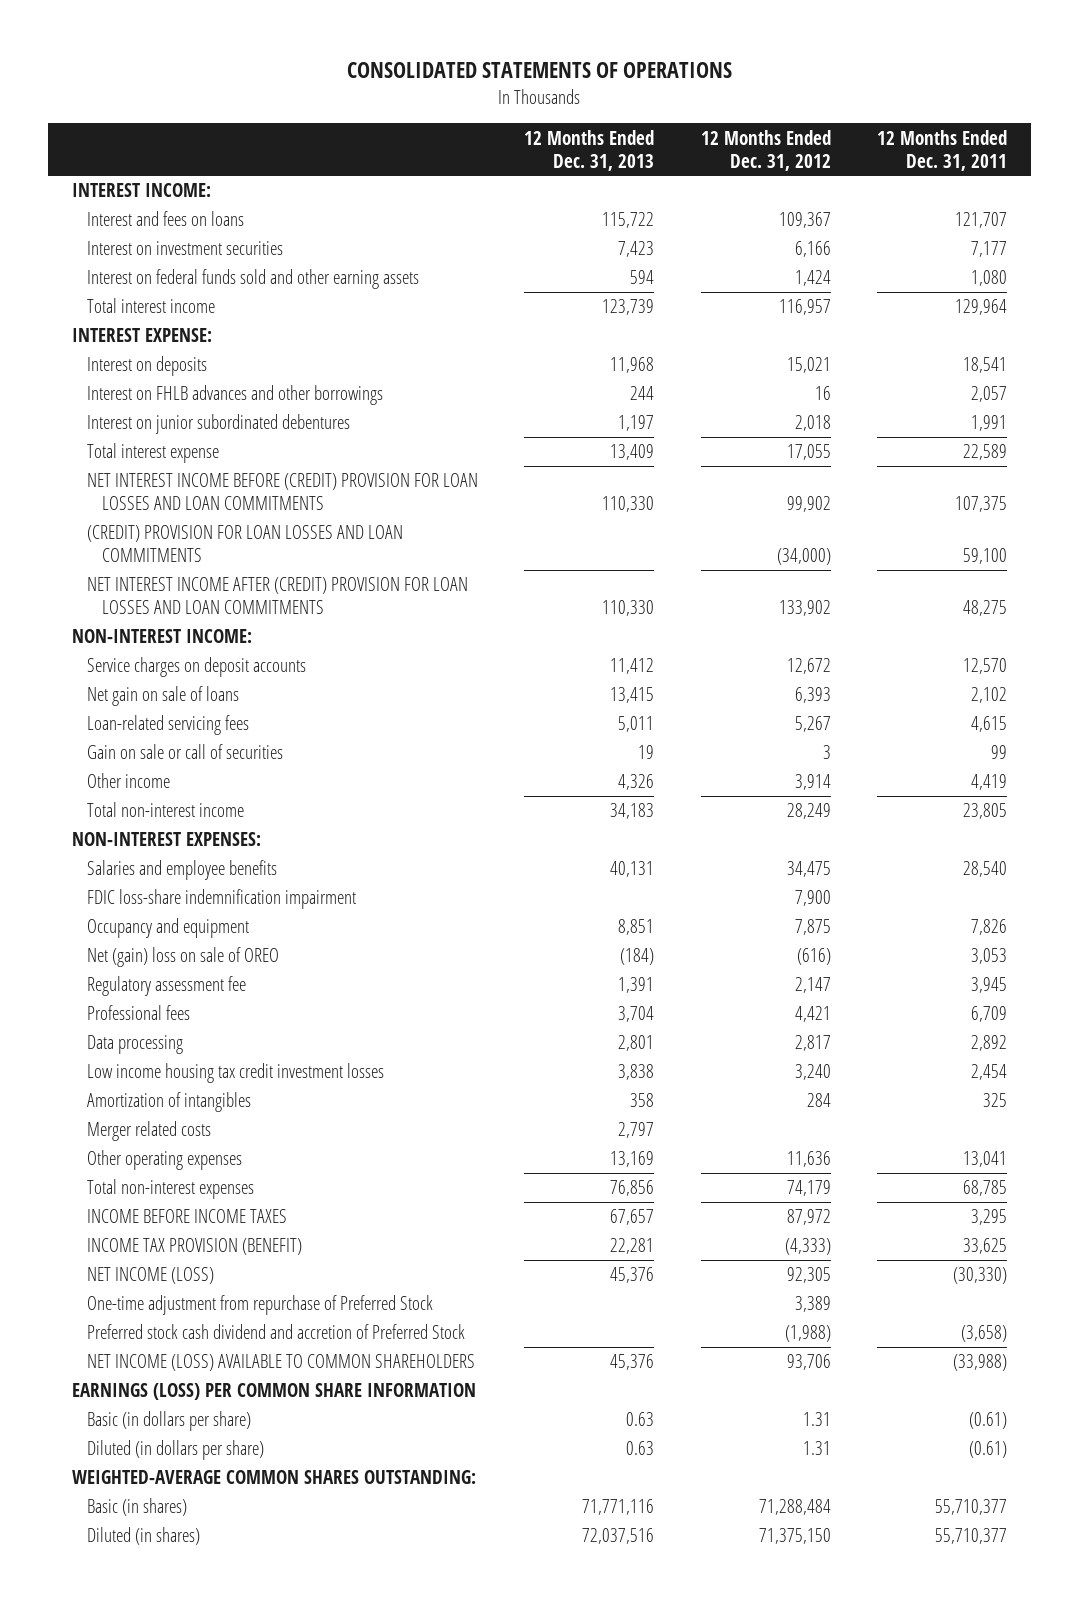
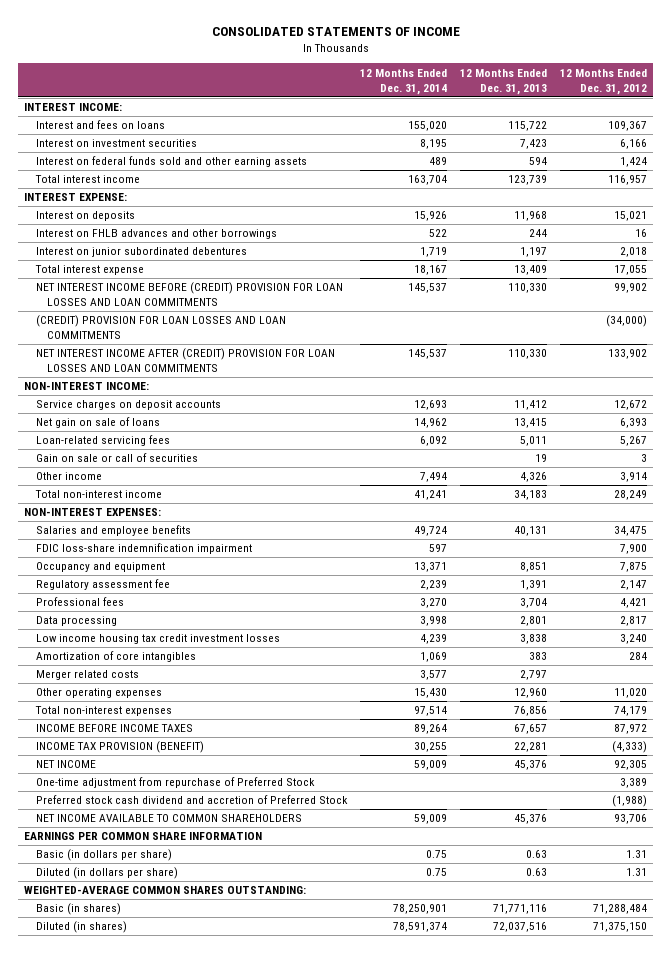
[347,62,733,79] CONSOLIDATED STATEMENTS OF OPERATIONS -> [211,27,460,37] CONSOLIDATED STATEMENTS OF INCOME
[877,129,1008,171] 12 Months Ended Dec. 31, 2011 -> none
none -> [359,68,447,95] 12 Months Ended Dec. 31, 2014
[86,947,279,968] Net (gain) loss on sale of OREO -> none
[86,1092,251,1113] Amortization of intangibles -> [35,651,196,663] Amortization of core intangibles
[630,1093,655,1108] 358 -> [528,652,547,661] 383
[610,1151,655,1168] 13,169 -> [513,688,547,699] 12,960
[786,1151,831,1168] 11,636 -> [613,688,647,699] 11,020
[86,1267,214,1285] NET INCOME (LOSS) -> [35,760,96,769] NET INCOME
[86,1354,475,1372] NET INCOME (LOSS) AVAILABLE TO COMMON SHAREHOLDERS -> [35,814,302,823] NET INCOME AVAILABLE TO COMMON SHAREHOLDERS
[71,1383,476,1401] EARNINGS (LOSS) PER COMMON SHARE INFORMATION -> [24,832,263,841] EARNINGS PER COMMON SHARE INFORMATION

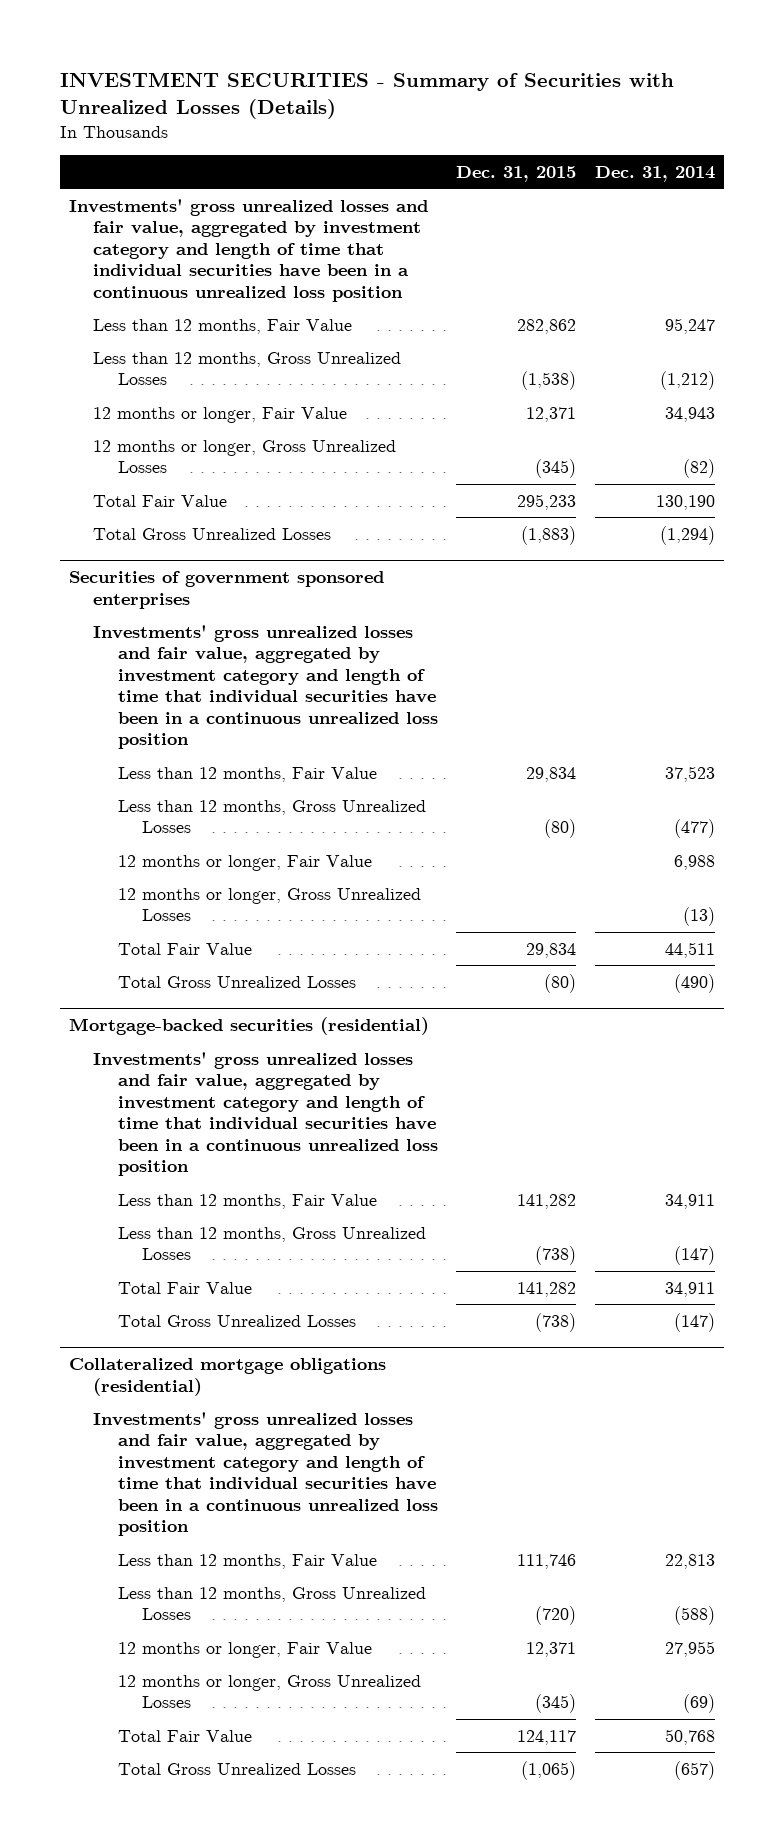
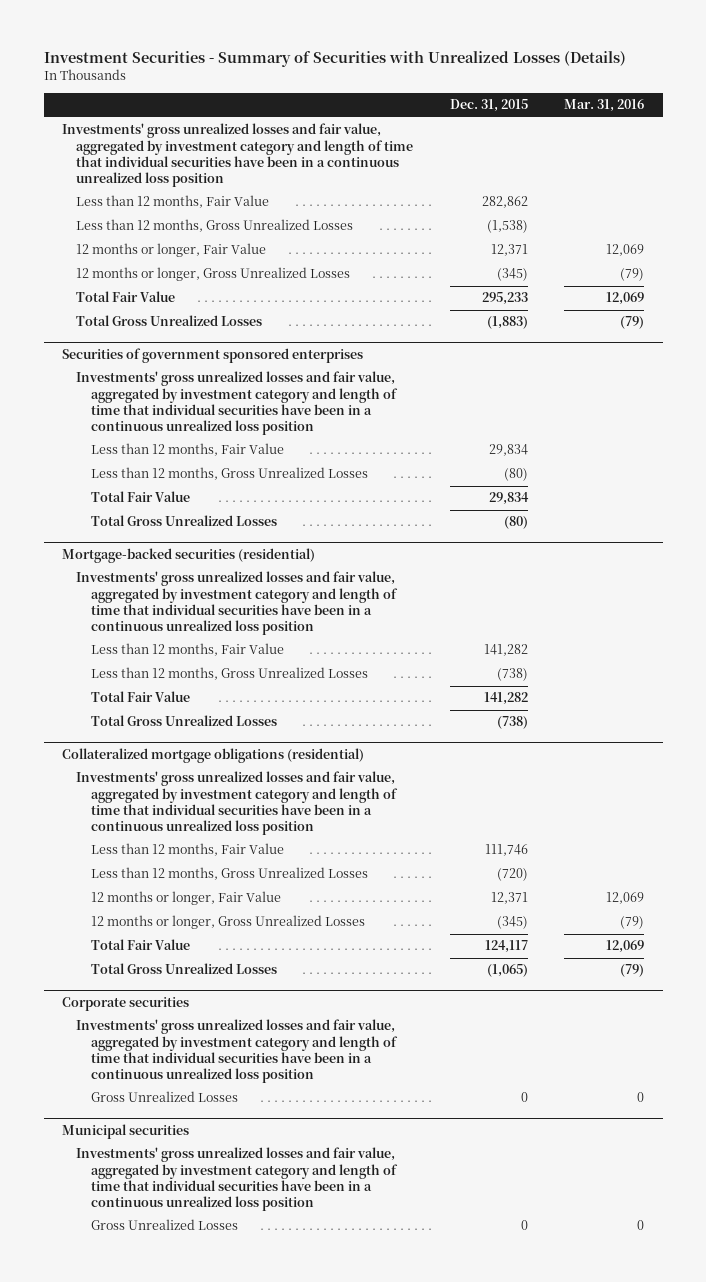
[59,72,674,120] INVESTMENT SECURITIES - Summary of Securities with Unrealized Losses (Details) -> [43,51,626,68] Investment Securities - Summary of Securities with Unrealized Losses (Details)
[594,165,715,182] Dec. 31, 2014 -> none
none -> [564,99,645,113] Mar. 31, 2016
[117,854,372,871] 12 months or longer, Fair Value -> none
[117,887,421,922] 12 months or longer, Gross Unrealized Losses -> none
none -> [61,996,189,1011] Corporate securities
none -> [76,1019,398,1084] Investments' gross unrealized losses and fair value, aggregated by investment category and length of time that individual securities have been in a continuous unrealized loss position
none -> [90,1091,238,1103] Gross Unrealized Losses
none -> [61,1123,189,1139] Municipal securities
none -> [76,1147,398,1212] Investments' gross unrealized losses and fair value, aggregated by investment category and length of time that individual securities have been in a continuous unrealized loss position
none -> [90,1219,238,1231] Gross Unrealized Losses

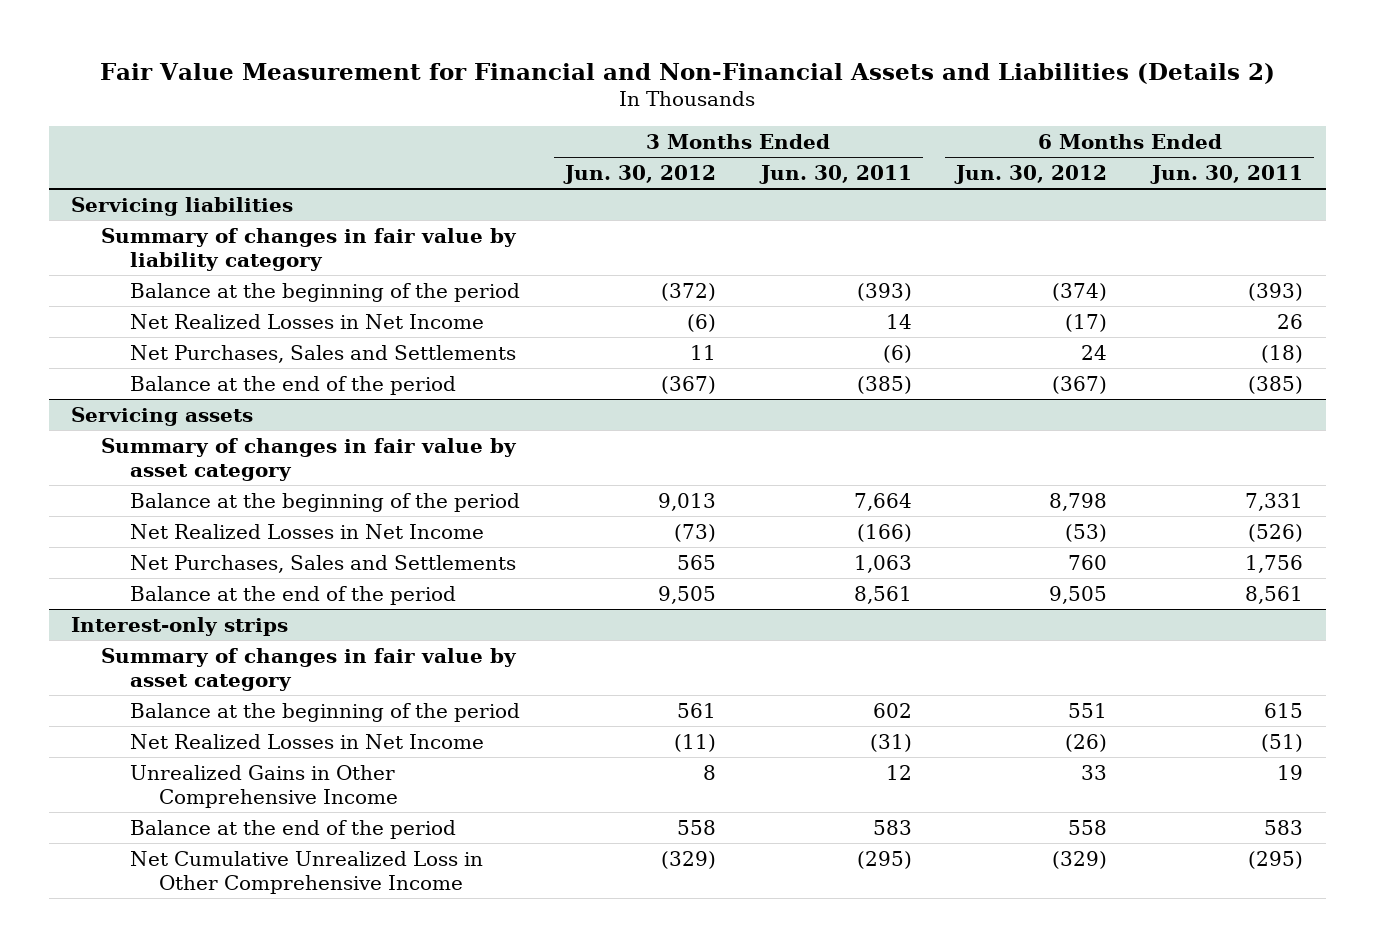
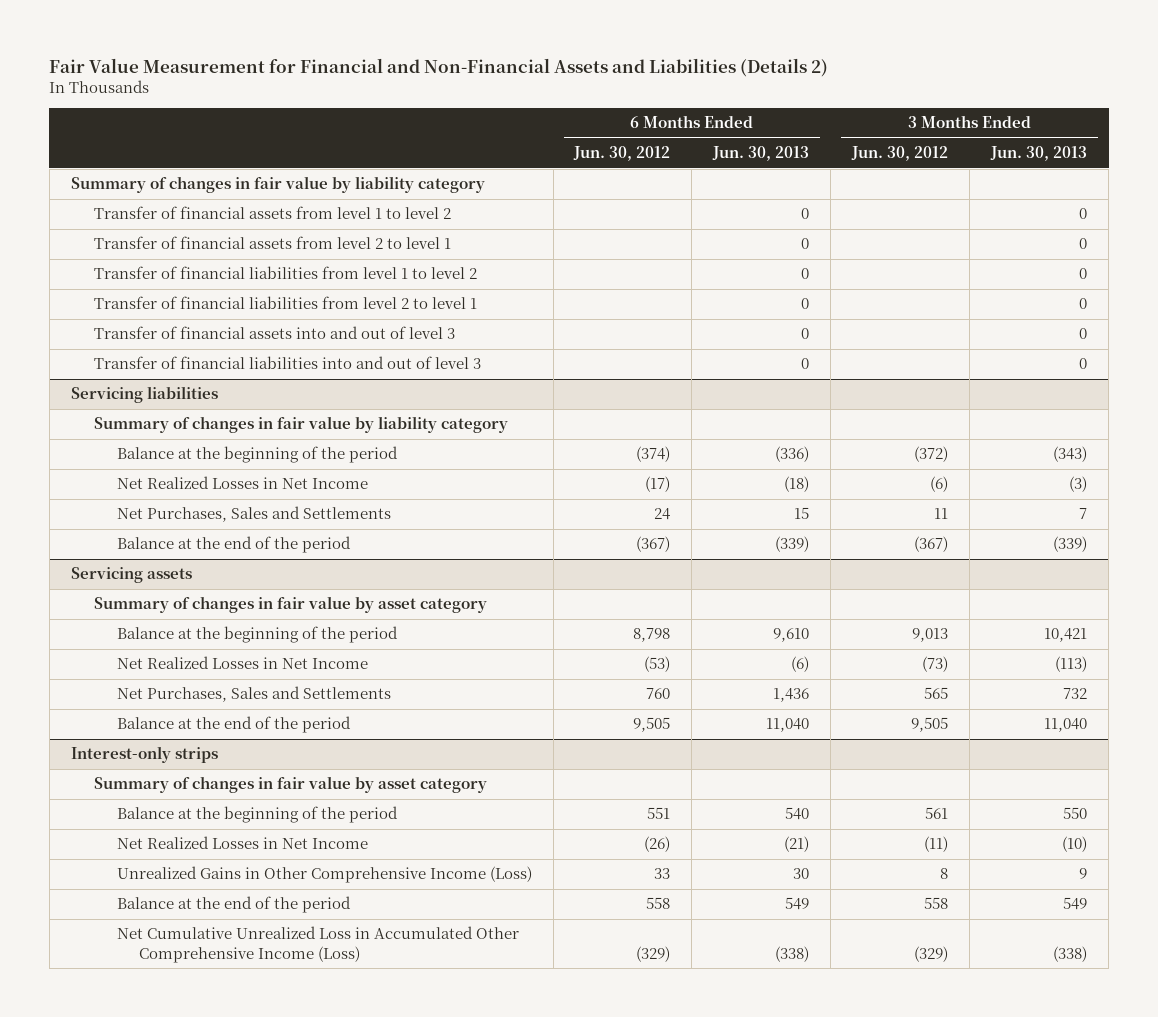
[758,165,912,185] Jun. 30, 2011 -> none
[1150,165,1304,185] Jun. 30, 2011 -> none
none -> [712,146,810,162] Jun. 30, 2013
none -> [990,146,1088,162] Jun. 30, 2013
none -> [70,176,485,194] Summary of changes in fair value by liability category
none -> [93,206,451,220] Transfer of financial assets from level 1 to level 2
none -> [93,236,451,250] Transfer of financial assets from level 2 to level 1
none -> [93,266,477,280] Transfer of financial liabilities from level 1 to level 2
none -> [93,296,477,310] Transfer of financial liabilities from level 2 to level 1
none -> [93,326,455,340] Transfer of financial assets into and out of level 3
none -> [93,356,481,370] Transfer of financial liabilities into and out of level 3
[129,764,399,808] Unrealized Gains in Other Comprehensive Income -> [116,866,532,884] Unrealized Gains in Other Comprehensive Income (Loss)
[129,850,483,894] Net Cumulative Unrealized Loss in Other Comprehensive Income -> [116,926,519,963] Net Cumulative Unrealized Loss in Accumulated Other Comprehensive Income (Loss)

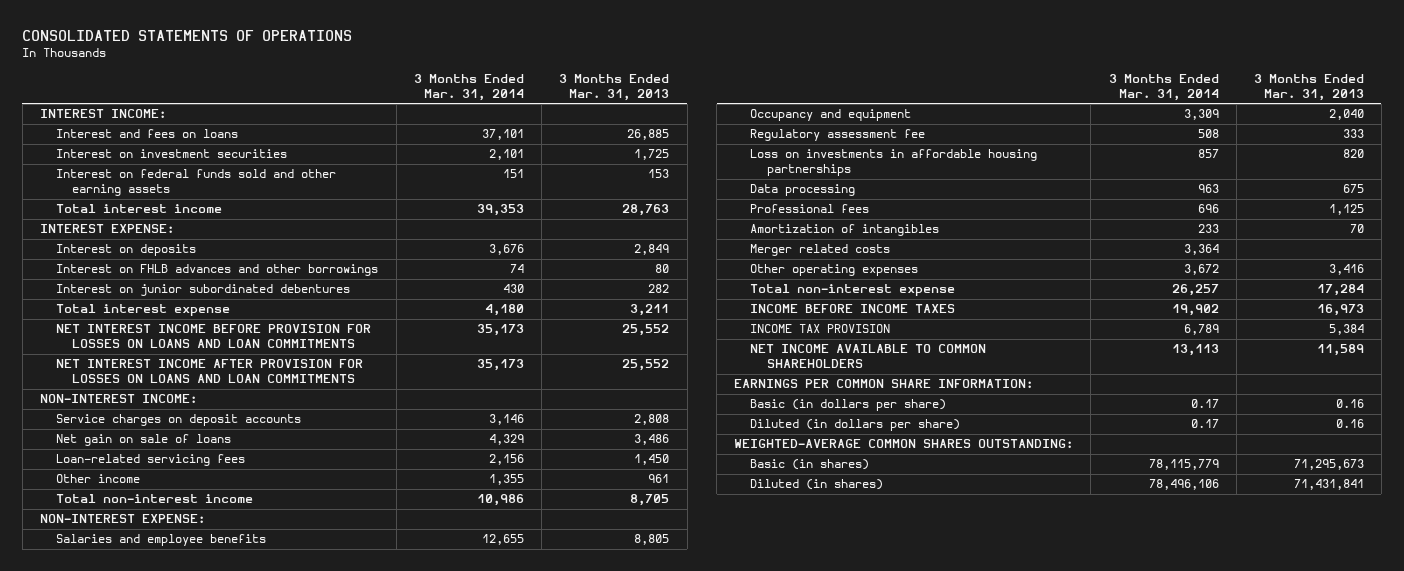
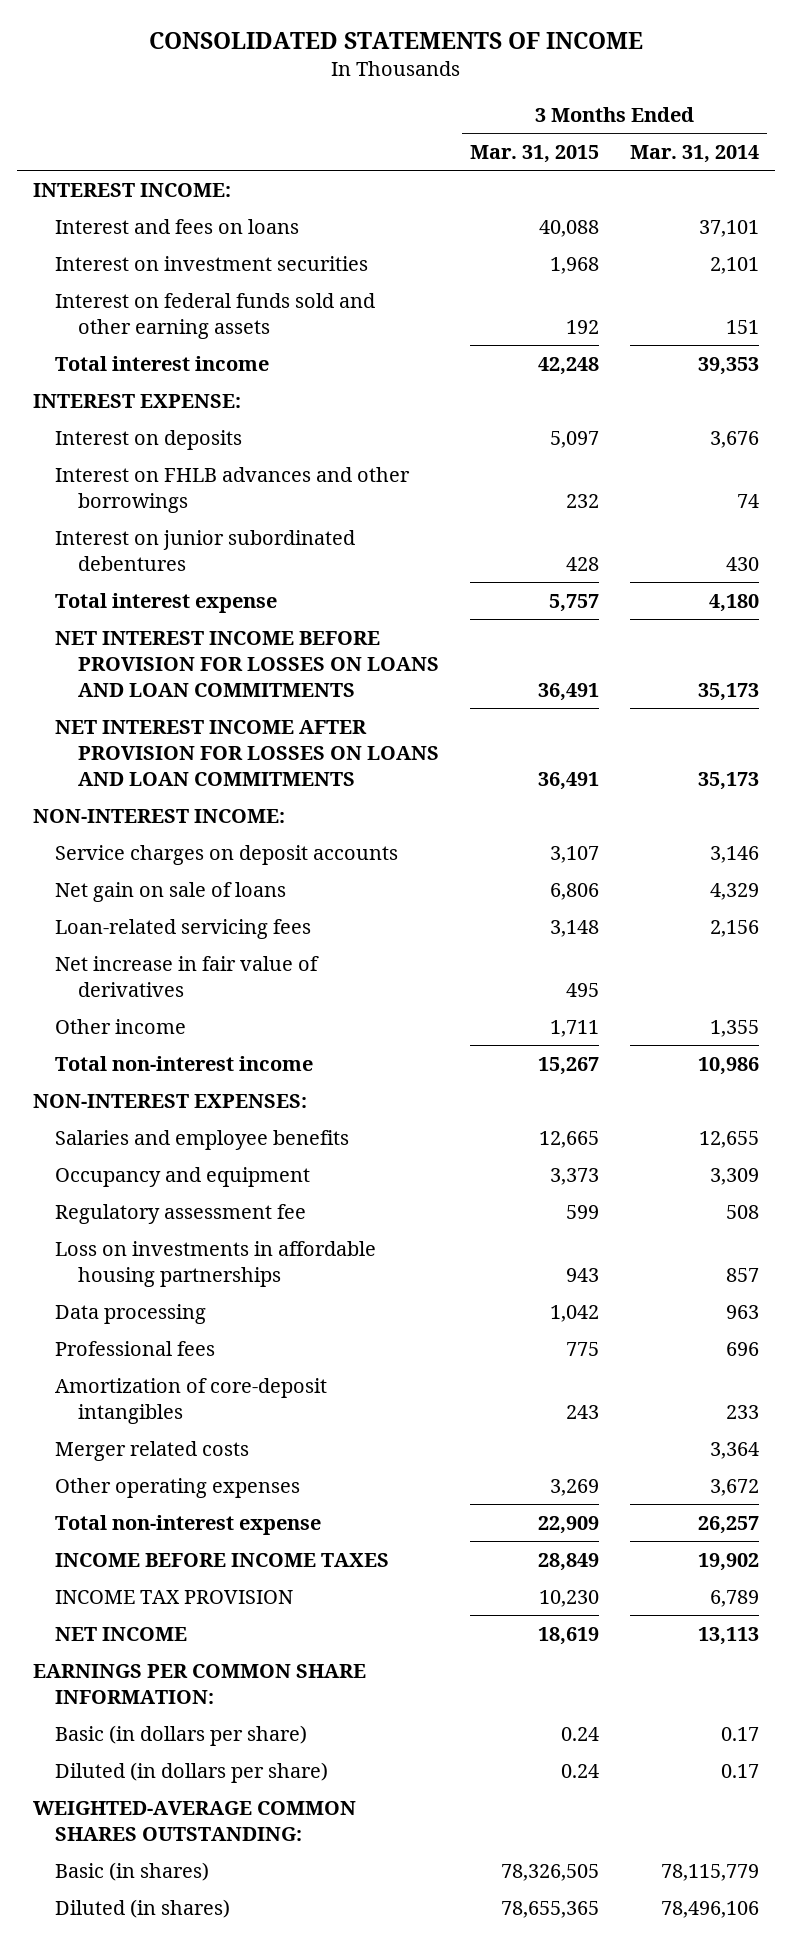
[22,29,353,41] CONSOLIDATED STATEMENTS OF OPERATIONS -> [149,31,644,49] CONSOLIDATED STATEMENTS OF INCOME
[559,73,670,101] 3 Months Ended Mar. 31, 2013 -> none
none -> [469,145,599,164] Mar. 31, 2015
none -> [55,955,320,997] Net increase in fair value of derivatives
[39,514,205,524] NON-INTEREST EXPENSE: -> [33,1093,308,1108] NON-INTEREST EXPENSES:
[750,224,940,237] Amortization of intangibles -> [55,1377,328,1424] Amortization of core-deposit intangibles
[750,344,987,369] NET INCOME AVAILABLE TO COMMON SHAREHOLDERS -> [55,1626,188,1641] NET INCOME

